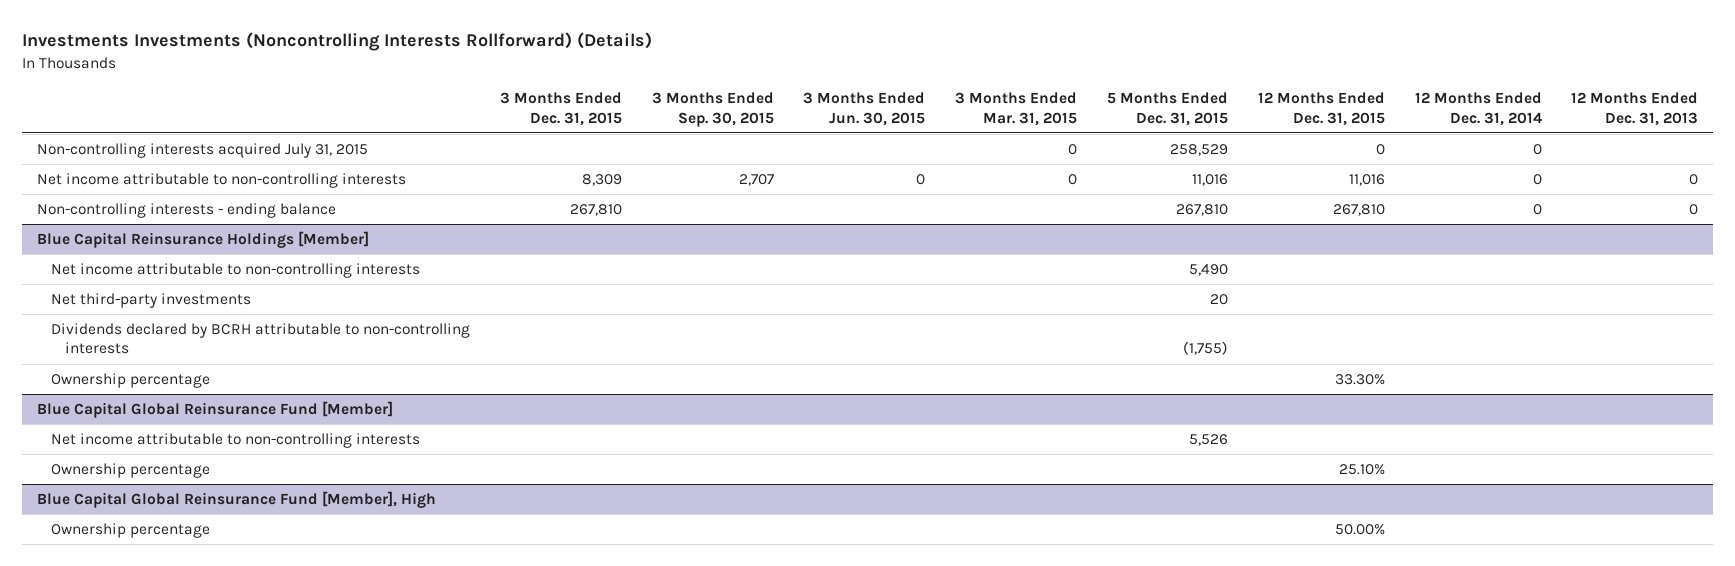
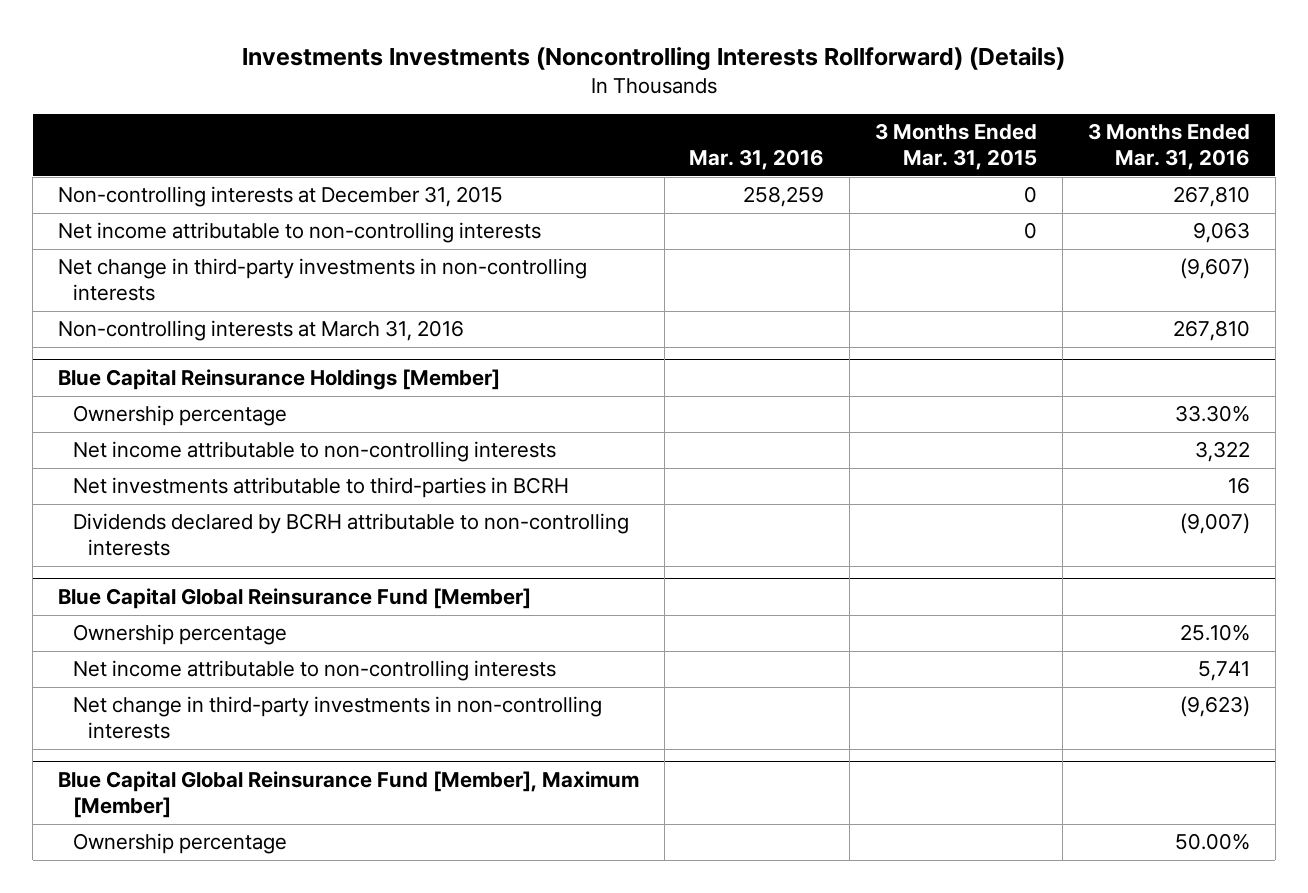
[499,92,622,126] 3 Months Ended Dec. 31, 2015 -> none
[651,92,774,127] 3 Months Ended Sep. 30, 2015 -> none
[803,92,926,126] 3 Months Ended Jun. 30, 2015 -> none
[1106,92,1228,126] 5 Months Ended Dec. 31, 2015 -> none
[1257,92,1385,126] 12 Months Ended Dec. 31, 2015 -> none
[1414,92,1542,126] 12 Months Ended Dec. 31, 2014 -> none
[1571,92,1699,126] 12 Months Ended Dec. 31, 2013 -> none
none -> [689,149,825,171] Mar. 31, 2016
none -> [1087,123,1250,171] 3 Months Ended Mar. 31, 2016
[37,143,369,159] Non-controlling interests acquired July 31, 2015 -> [57,186,503,208] Non-controlling interests at December 31, 2015
none -> [57,258,587,302] Net change in third-party investments in non-controlling interests
[37,203,337,219] Non-controlling interests - ending balance -> [57,320,464,342] Non-controlling interests at March 31, 2016
[50,373,210,389] Ownership percentage -> [73,405,288,427] Ownership percentage
[50,293,251,309] Net third-party investments -> [73,477,570,499] Net investments attributable to third-parties in BCRH
[50,433,420,449] Net income attributable to non-controlling interests -> [73,660,557,682] Net income attributable to non-controlling interests
none -> [73,696,603,740] Net change in third-party investments in non-controlling interests
[37,491,437,509] Blue Capital Global Reinsurance Fund [Member], High -> [57,771,639,819] Blue Capital Global Reinsurance Fund [Member], Maximum [Member]

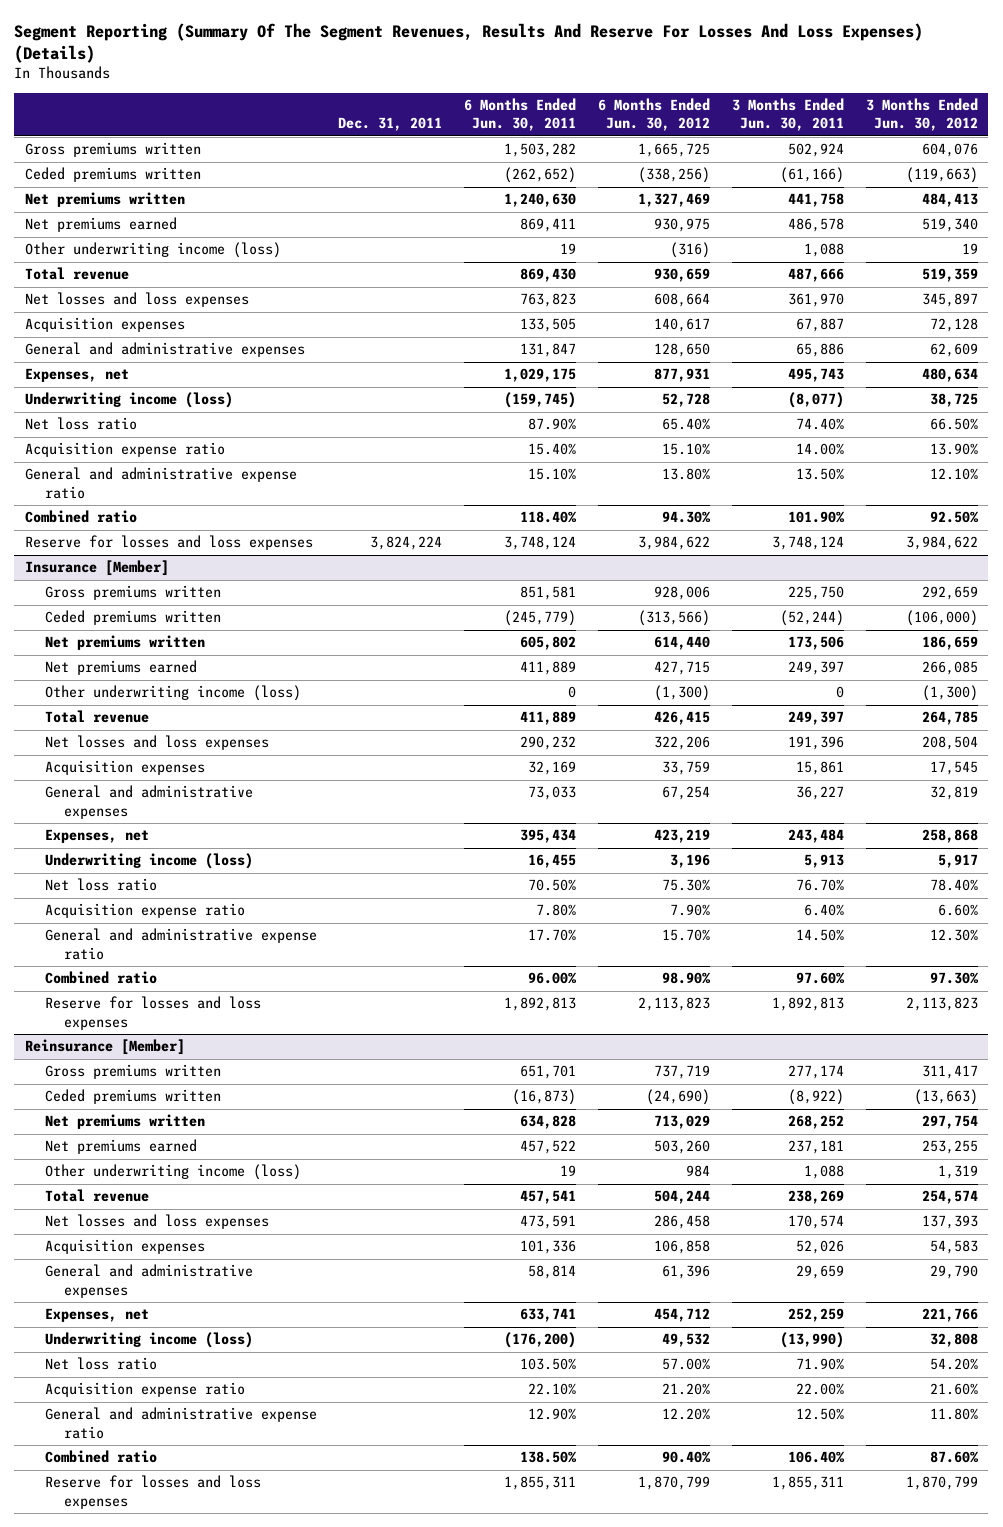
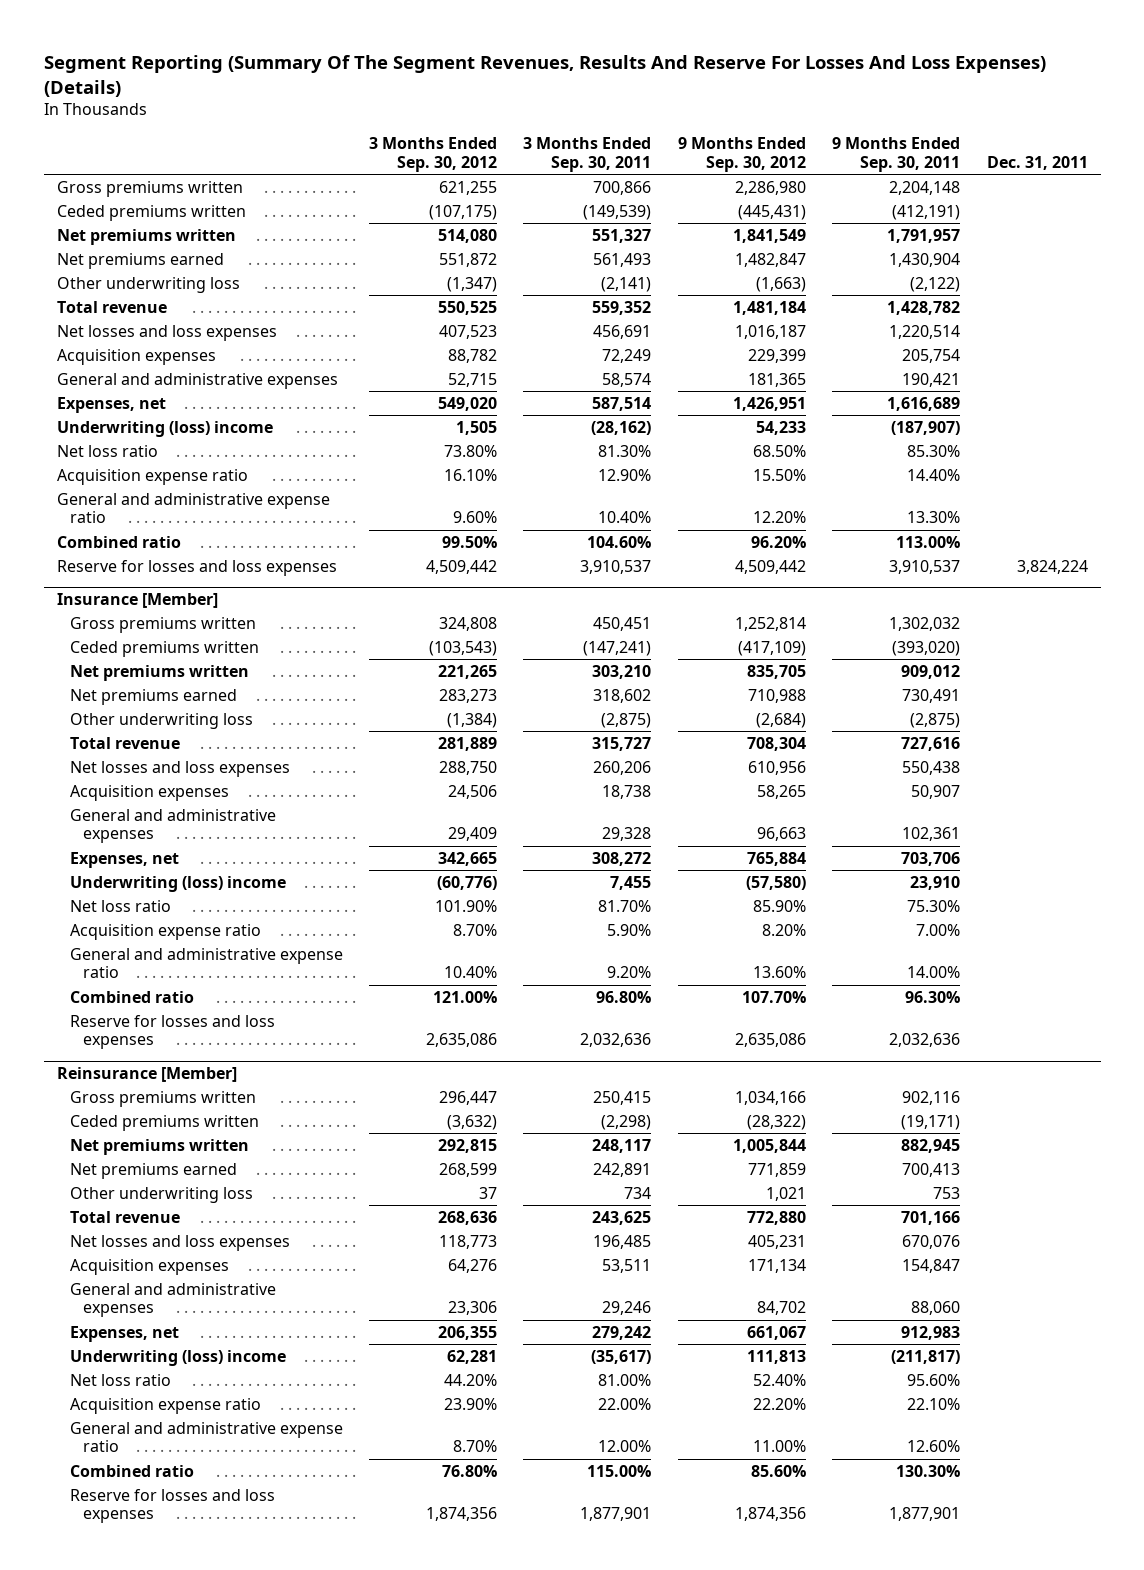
[464,97,577,132] 6 Months Ended Jun. 30, 2011 -> none
[598,97,711,132] 6 Months Ended Jun. 30, 2012 -> none
[731,97,844,132] 3 Months Ended Jun. 30, 2011 -> none
[865,97,978,132] 3 Months Ended Jun. 30, 2012 -> none
none -> [369,137,498,173] 3 Months Ended Sep. 30, 2012
none -> [523,137,652,173] 3 Months Ended Sep. 30, 2011
none -> [677,137,806,173] 9 Months Ended Sep. 30, 2012
none -> [832,137,961,173] 9 Months Ended Sep. 30, 2011
[25,242,282,259] Other underwriting income (loss) -> [56,276,240,293] Other underwriting loss
[25,392,234,409] Underwriting income (loss) -> [56,420,273,437] Underwriting (loss) income
[44,685,301,702] Other underwriting income (loss) -> [69,712,253,729] Other underwriting loss
[44,853,253,870] Underwriting income (loss) -> [69,875,286,892] Underwriting (loss) income
[44,1164,301,1181] Other underwriting income (loss) -> [69,1186,253,1203] Other underwriting loss
[44,1332,253,1349] Underwriting income (loss) -> [69,1349,286,1366] Underwriting (loss) income

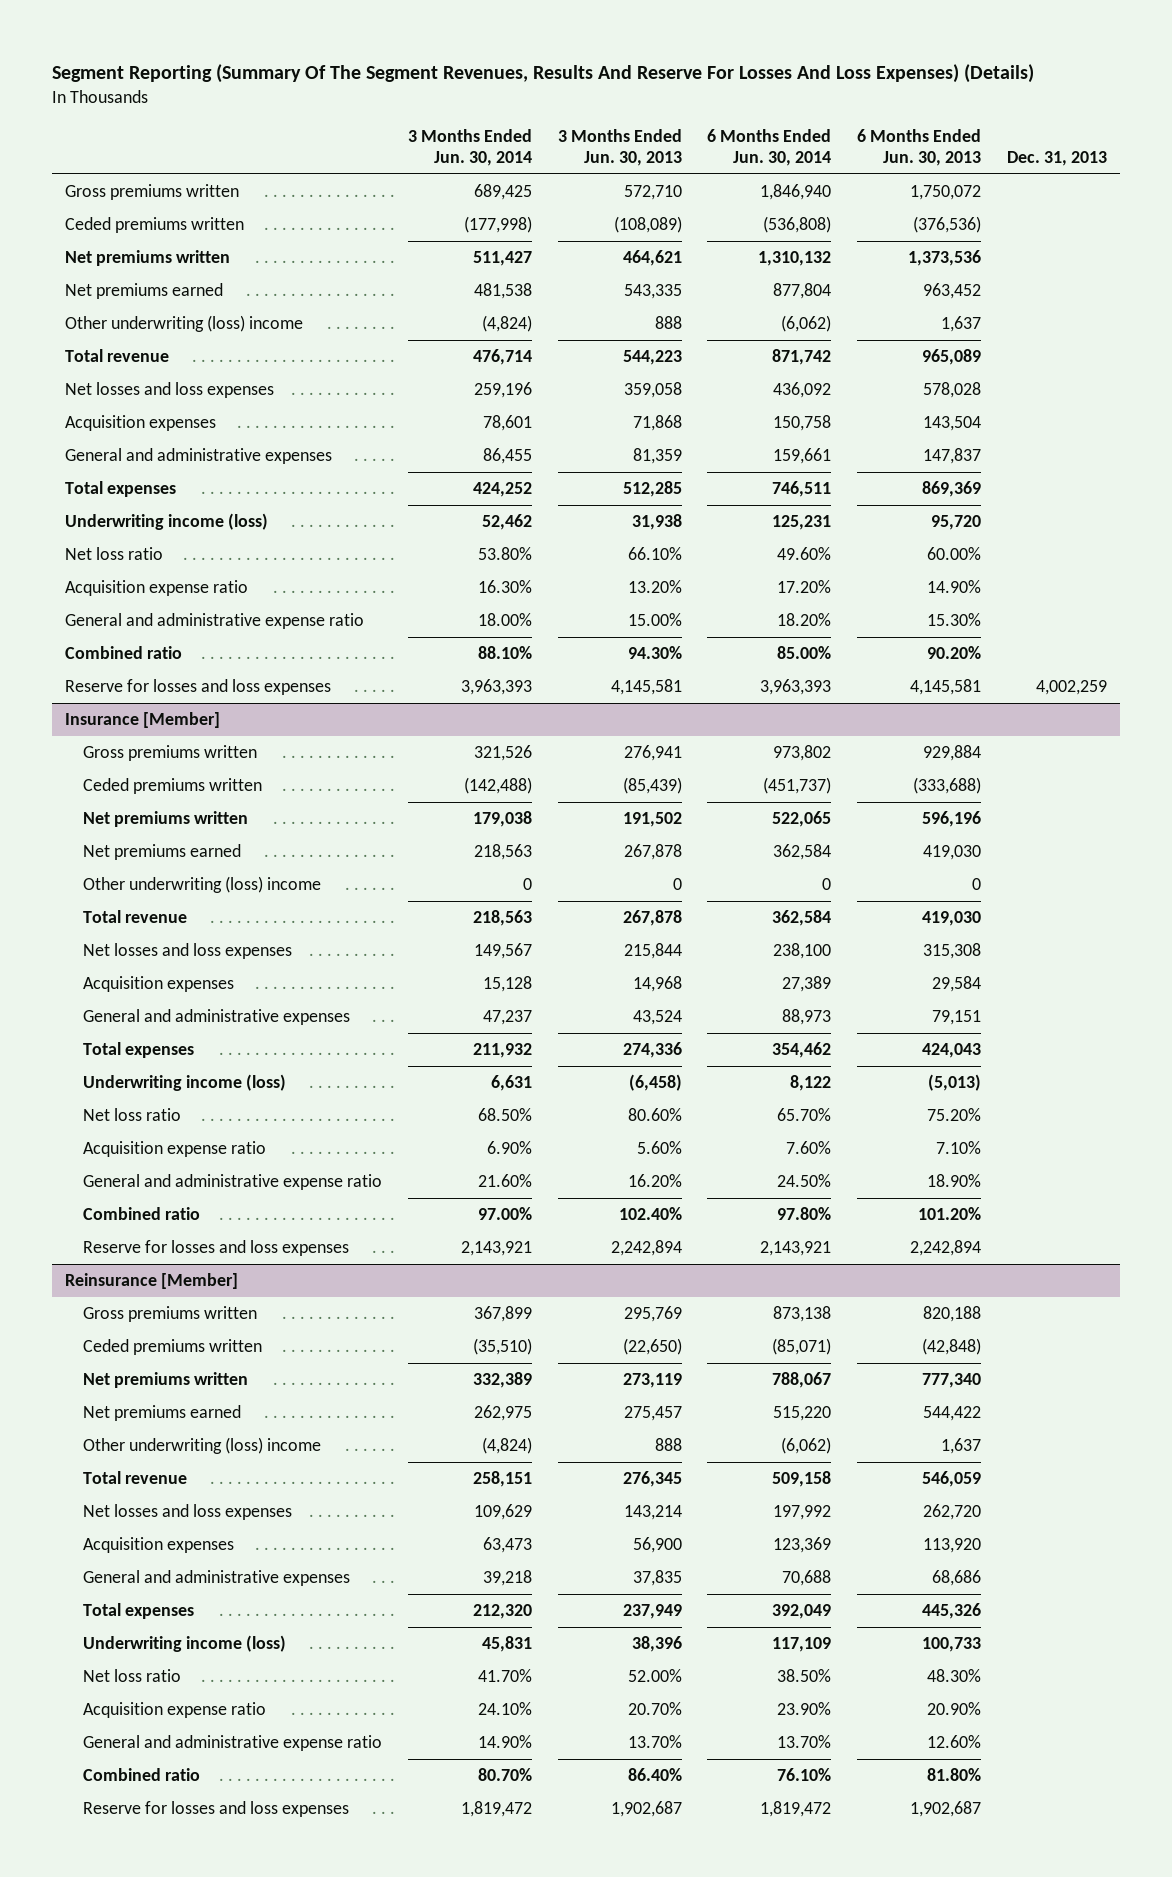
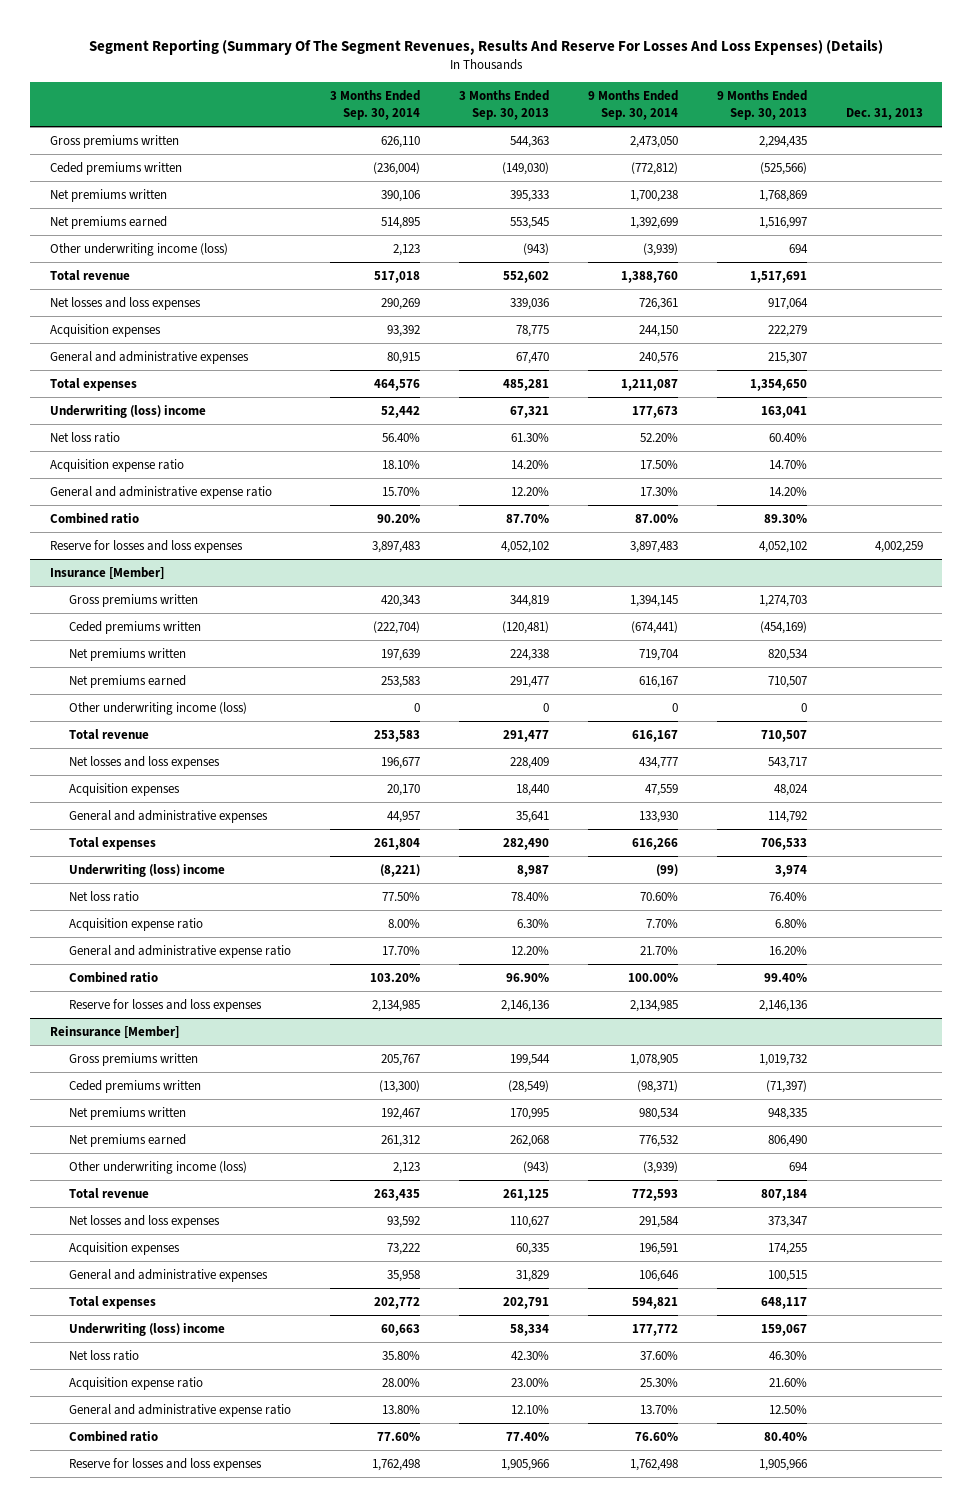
[408,129,533,167] 3 Months Ended Jun. 30, 2014 -> none
[557,129,682,167] 3 Months Ended Jun. 30, 2013 -> none
[707,129,832,167] 6 Months Ended Jun. 30, 2014 -> none
[857,129,982,167] 6 Months Ended Jun. 30, 2013 -> none
none -> [329,89,420,120] 3 Months Ended Sep. 30, 2014
none -> [458,89,549,120] 3 Months Ended Sep. 30, 2013
none -> [587,89,678,120] 9 Months Ended Sep. 30, 2014
none -> [716,89,807,120] 9 Months Ended Sep. 30, 2013
[64,314,303,332] Other underwriting (loss) income -> [49,243,228,257] Other underwriting income (loss)
[64,512,268,530] Underwriting income (loss) -> [49,405,206,419] Underwriting (loss) income
[83,875,322,893] Other underwriting (loss) income -> [68,702,247,716] Other underwriting income (loss)
[83,1073,287,1091] Underwriting income (loss) -> [68,864,225,878] Underwriting (loss) income
[83,1436,322,1454] Other underwriting (loss) income -> [68,1161,247,1175] Other underwriting income (loss)
[83,1634,287,1652] Underwriting income (loss) -> [68,1323,225,1337] Underwriting (loss) income

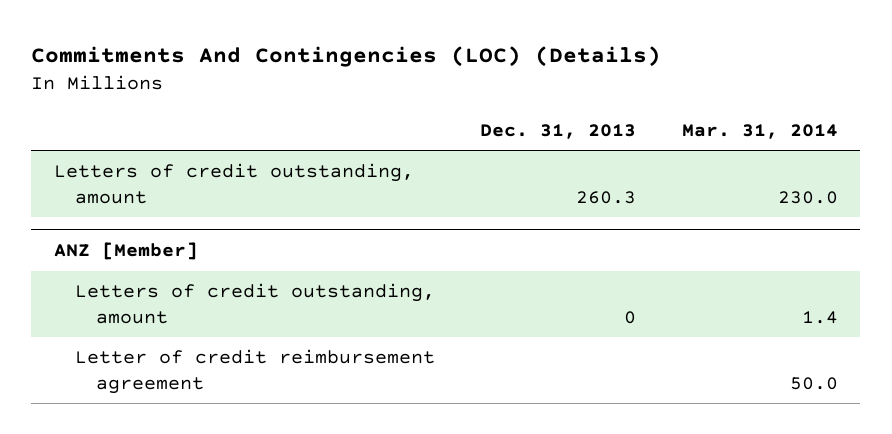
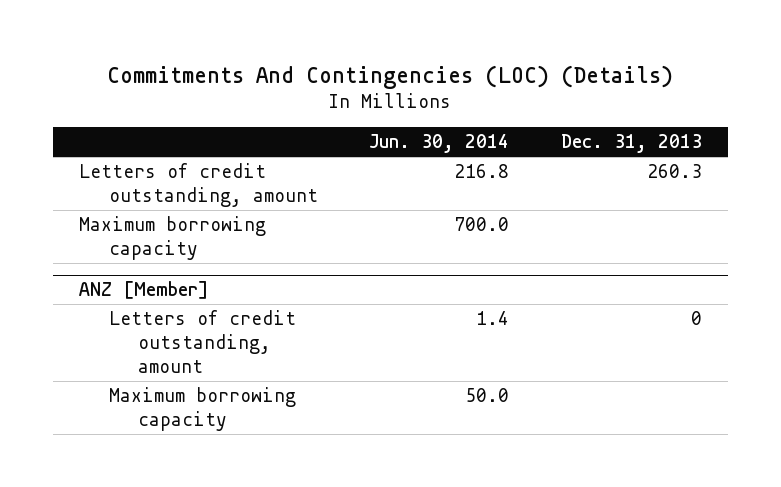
[681,123,838,139] Mar. 31, 2014 -> none
none -> [369,134,510,154] Jun. 30, 2014
none -> [79,216,267,261] Maximum borrowing capacity
[75,349,436,394] Letter of credit reimbursement agreement -> [108,387,296,432] Maximum borrowing capacity

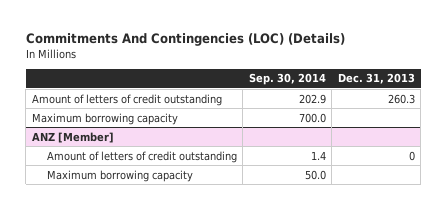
[369,134,510,154] Jun. 30, 2014 -> none
none -> [248,73,326,86] Sep. 30, 2014
[79,163,318,208] Letters of credit outstanding, amount -> [31,93,222,106] Amount of letters of credit outstanding
[108,310,296,374] Letters of credit outstanding, amount -> [46,150,237,163] Amount of letters of credit outstanding

